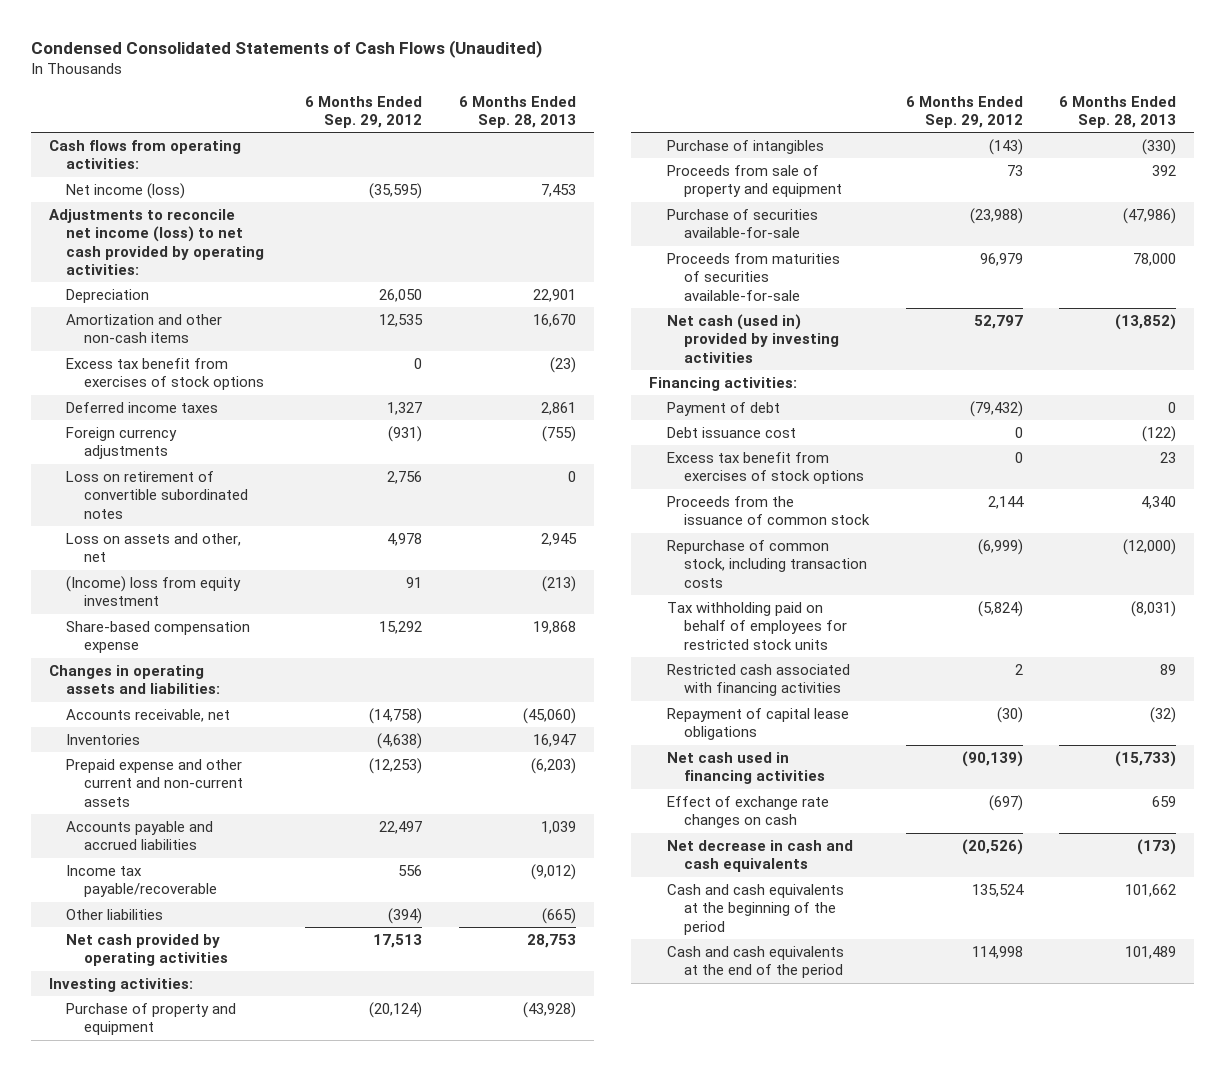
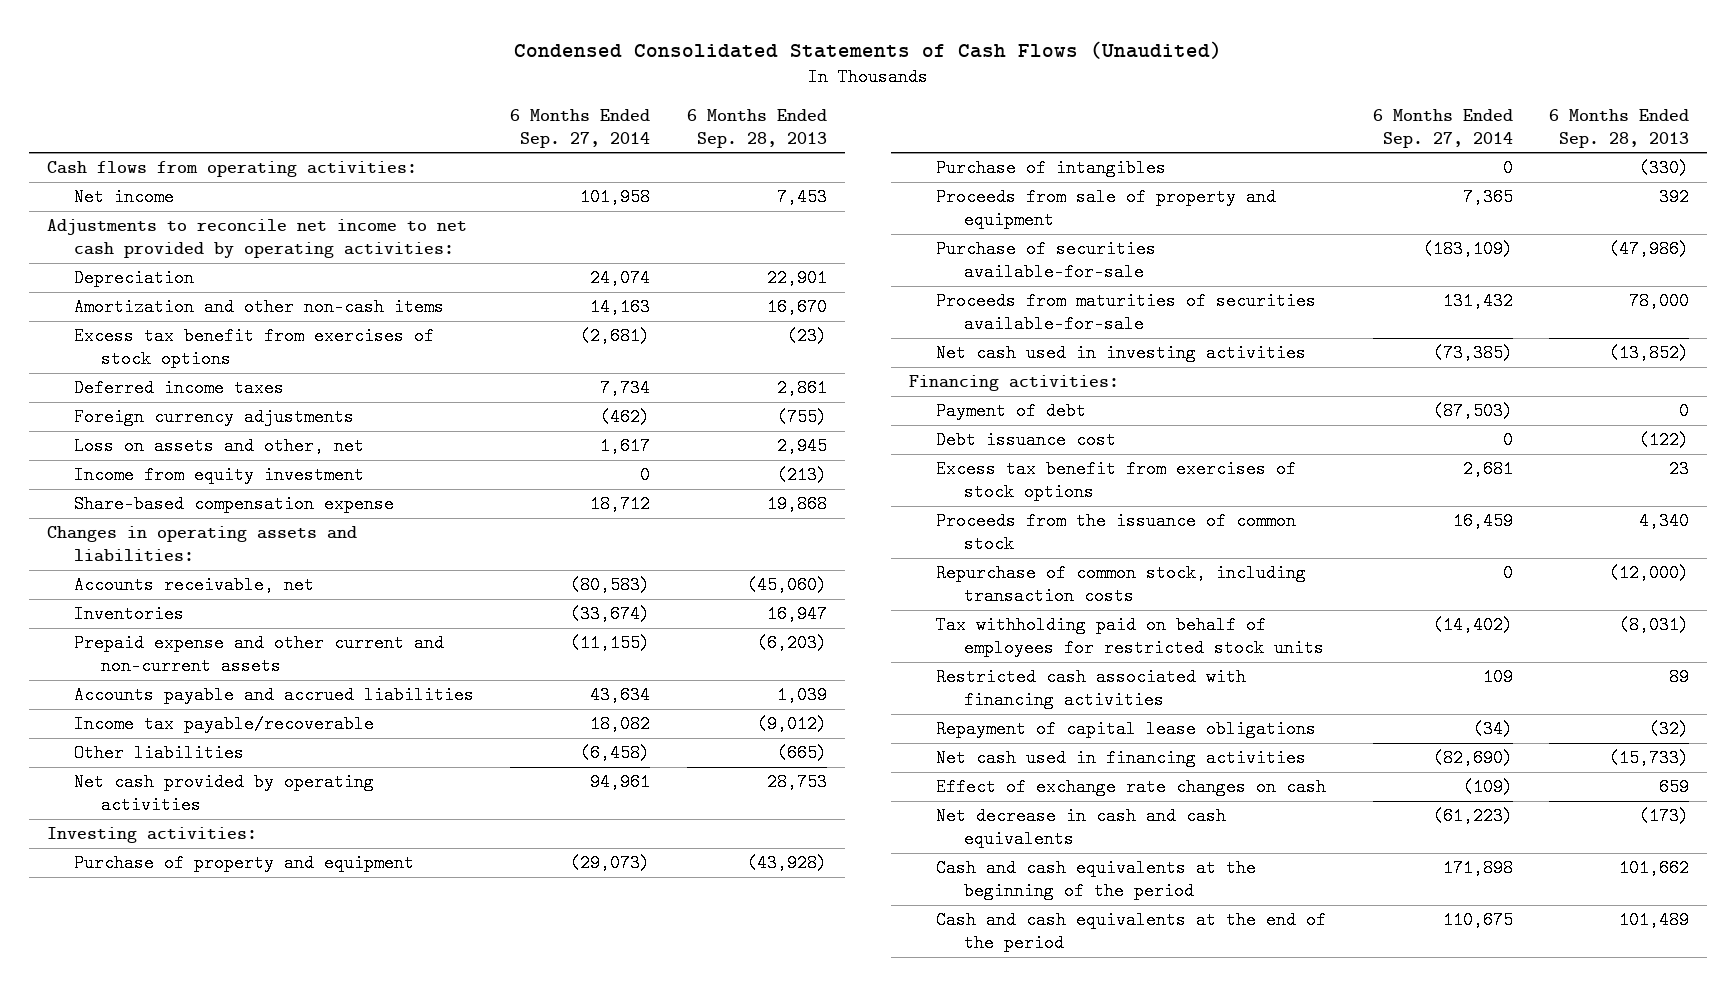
[305,95,423,128] 6 Months Ended Sep. 29, 2012 -> none
none -> [510,108,651,148] 6 Months Ended Sep. 27, 2014
[66,182,186,199] Net income (loss) -> [74,187,175,206] Net income
[48,208,265,276] Adjustments to reconcile net income (loss) to net cash provided by operating activities: -> [46,218,467,258] Adjustments to reconcile net income to net cash provided by operating activities:
[66,470,248,519] Loss on retirement of convertible subordinated notes -> none
[66,575,242,607] (Income) loss from equity investment -> [74,465,365,484] Income from equity investment
[666,313,840,363] Net cash (used in) provided by investing activities -> [936,343,1307,362] Net cash used in investing activities

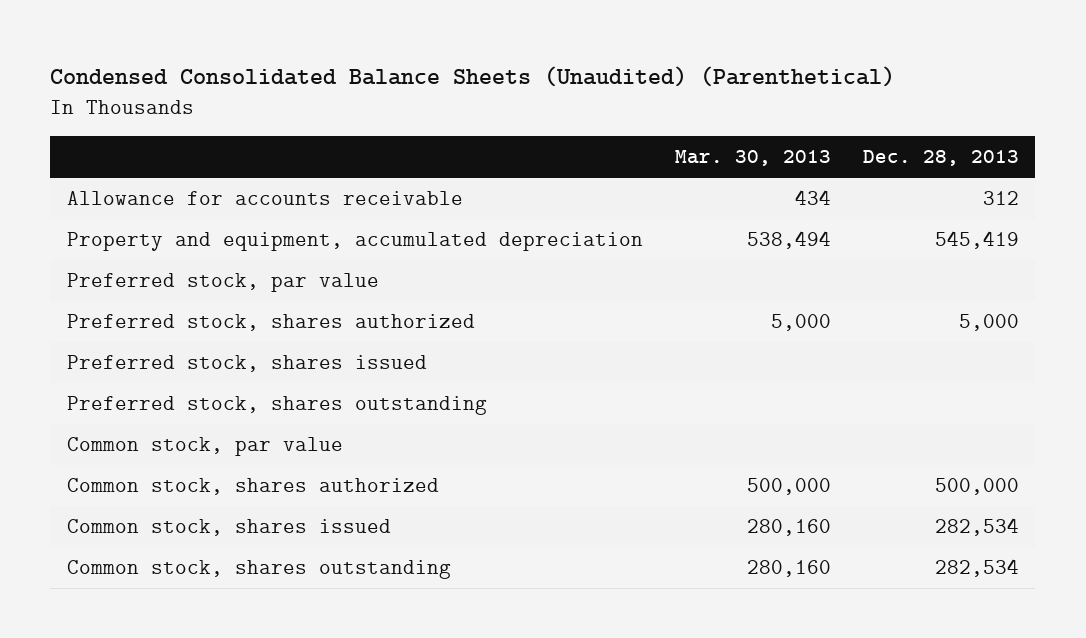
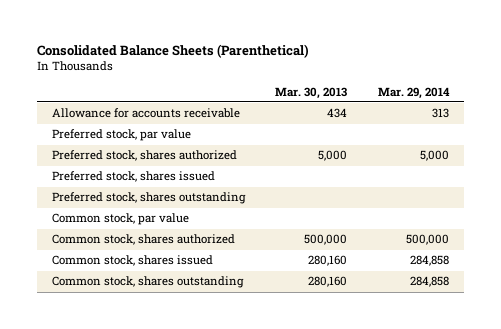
[50,66,896,88] Condensed Consolidated Balance Sheets (Unaudited) (Parenthetical) -> [37,43,310,58] Consolidated Balance Sheets (Parenthetical)
[863,150,1020,167] Dec. 28, 2013 -> none
none -> [377,86,450,99] Mar. 29, 2014
[66,232,643,252] Property and equipment, accumulated depreciation -> none

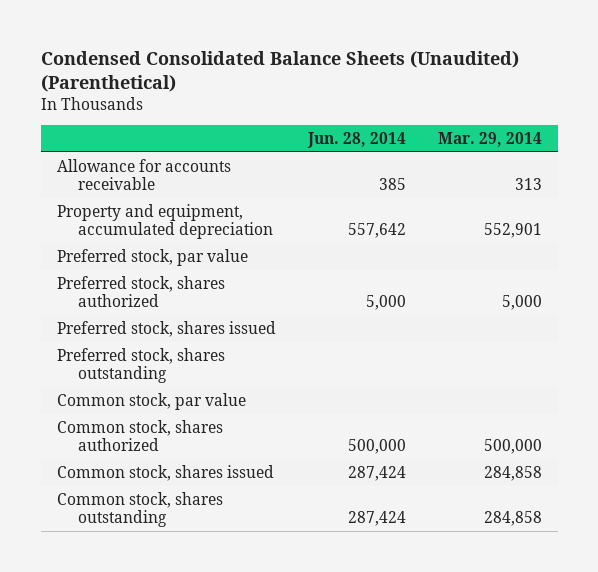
[37,43,310,58] Consolidated Balance Sheets (Parenthetical) -> [40,50,519,92] Condensed Consolidated Balance Sheets (Unaudited) (Parenthetical)
[275,86,348,99] Mar. 30, 2013 -> none
none -> [306,132,406,149] Jun. 28, 2014
none -> [56,203,273,240] Property and equipment, accumulated depreciation

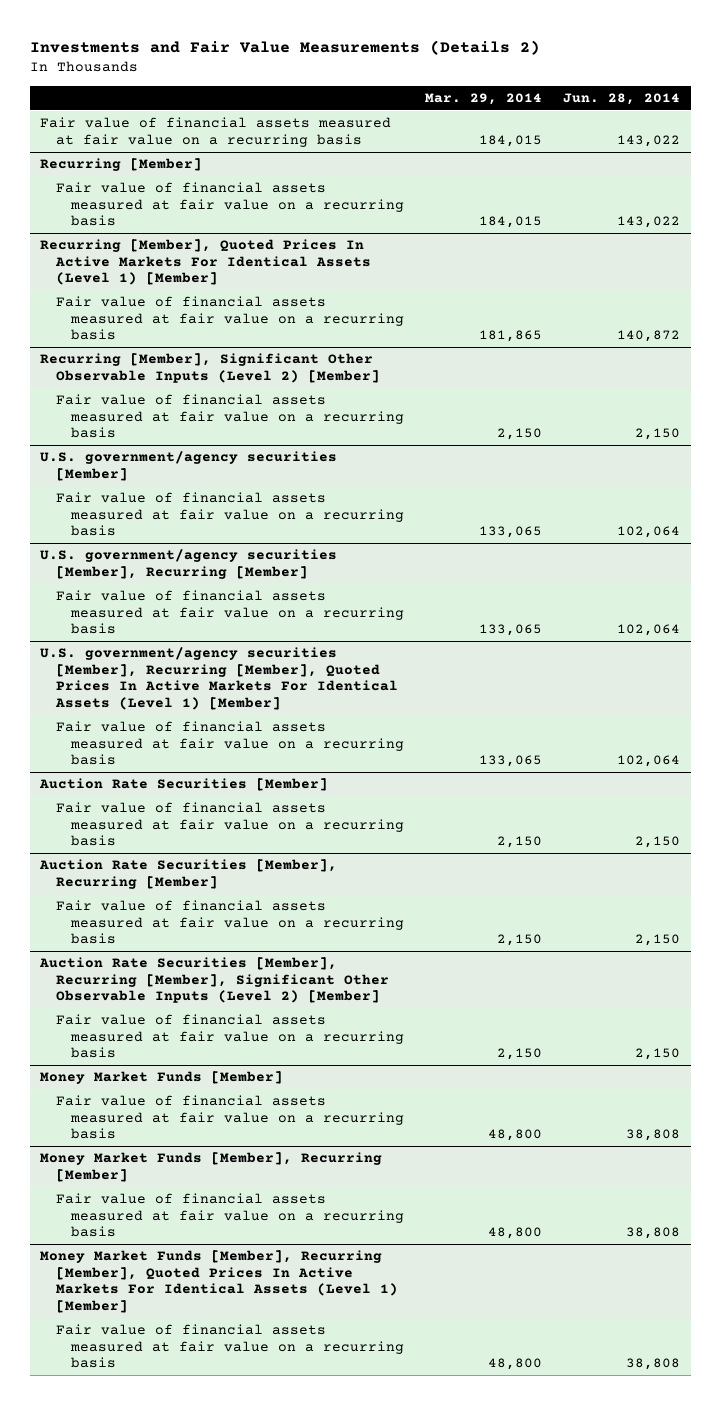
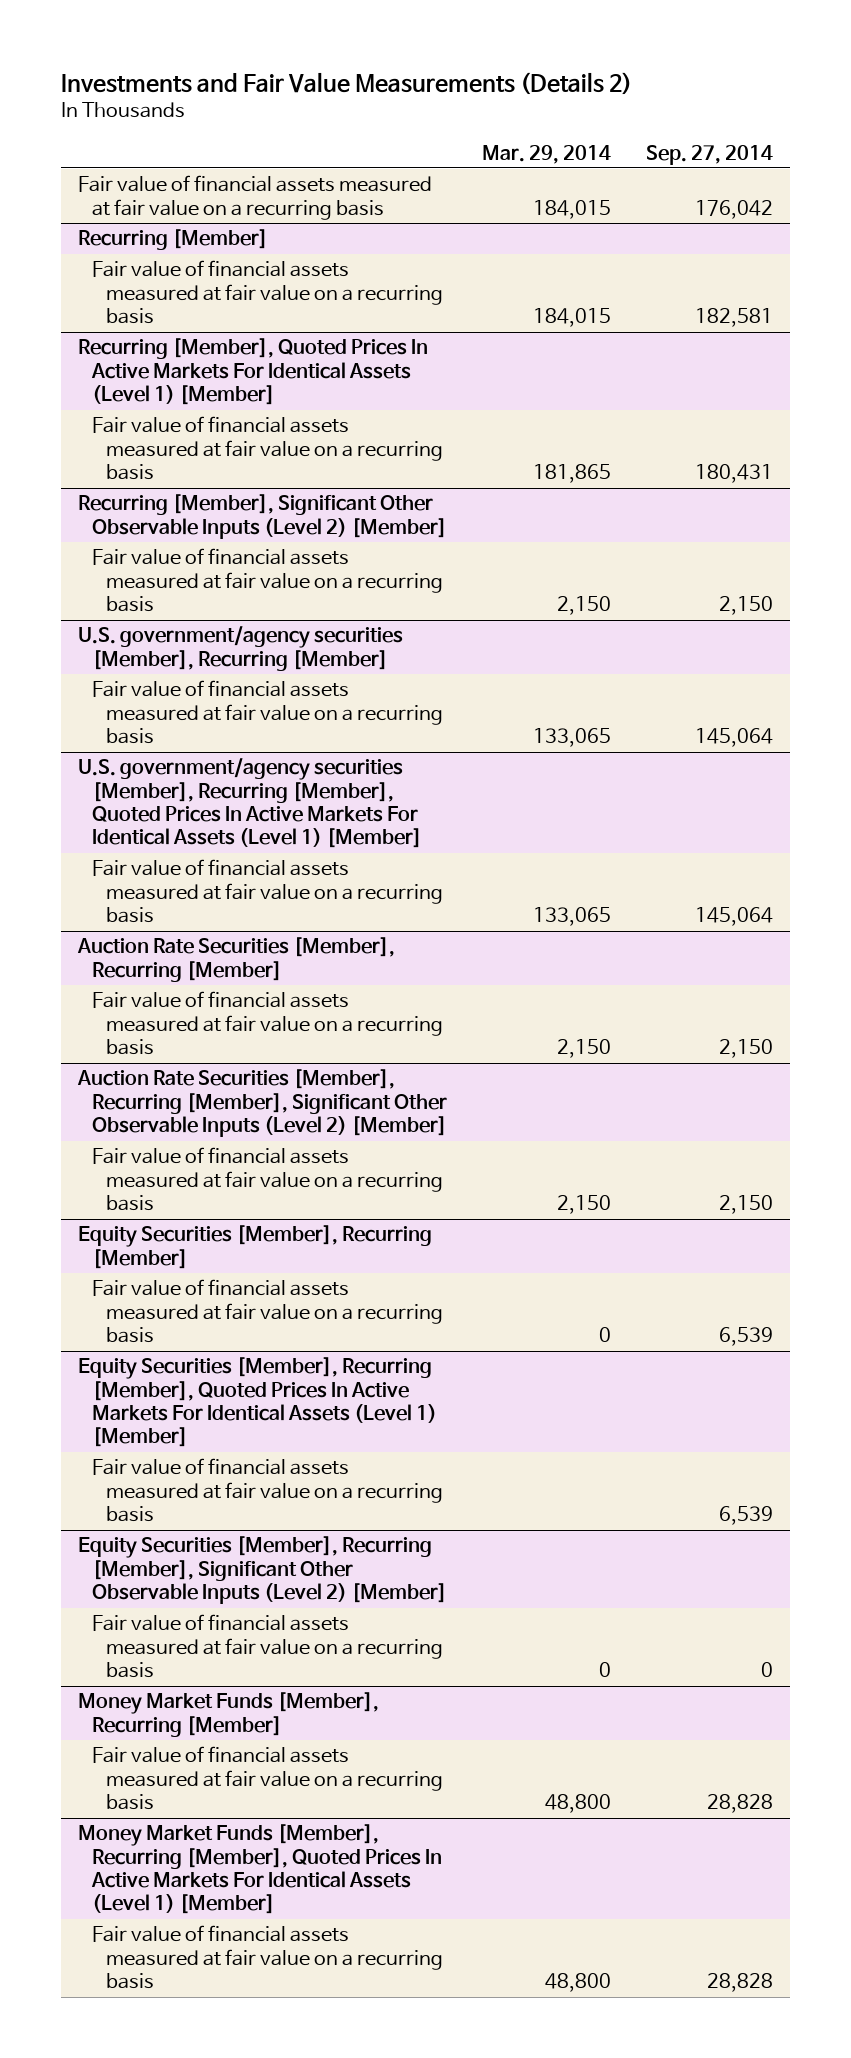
[563,92,681,105] Jun. 28, 2014 -> none
none -> [645,144,773,165] Sep. 27, 2014
[40,451,338,481] U.S. government/agency securities [Member] -> none
[55,492,404,537] Fair value of financial assets measured at fair value on a recurring basis -> none
[39,778,329,792] Auction Rate Securities [Member] -> none
[55,802,404,847] Fair value of financial assets measured at fair value on a recurring basis -> none
[40,1071,284,1085] Money Market Funds [Member] -> none
none -> [77,1225,432,1269] Equity Securities [Member], Recurring [Member]
[488,1129,543,1142] 48,800 -> [599,1327,612,1343] 0
none -> [77,1357,438,1448] Equity Securities [Member], Recurring [Member], Quoted Prices In Active Markets For Identical Assets (Level 1) [Member]
none -> [92,1458,444,1523] Fair value of financial assets measured at fair value on a recurring basis
none -> [77,1536,448,1605] Equity Securities [Member], Recurring [Member], Significant Other Observable Inputs (Level 2) [Member]
none -> [92,1614,444,1679] Fair value of financial assets measured at fair value on a recurring basis

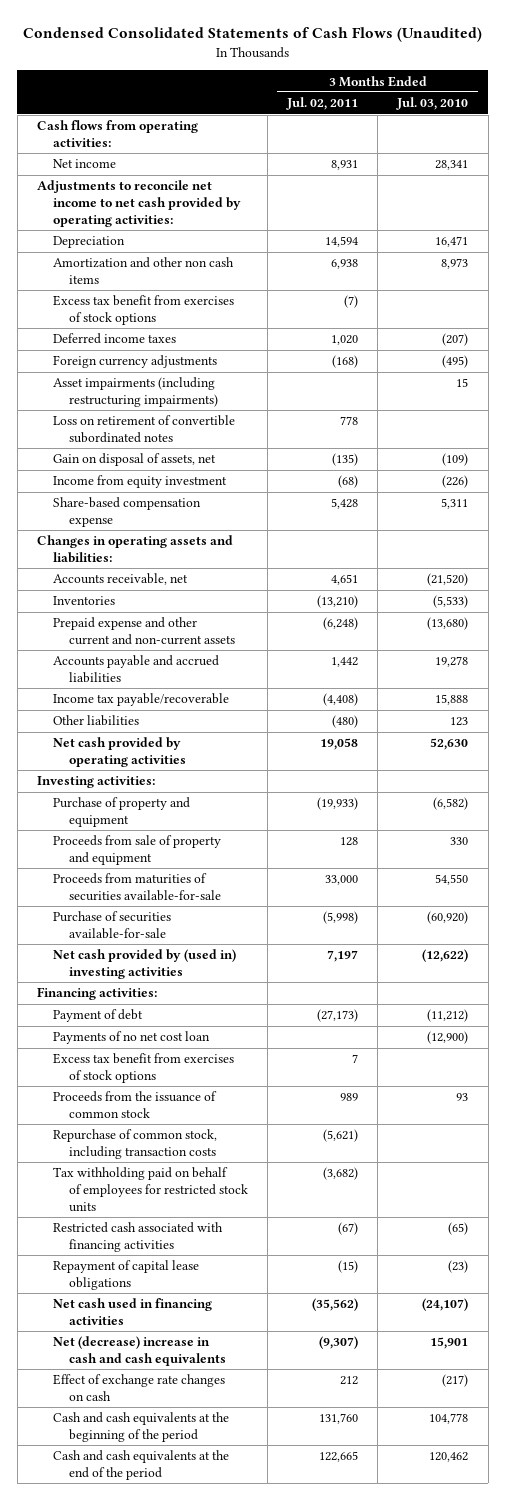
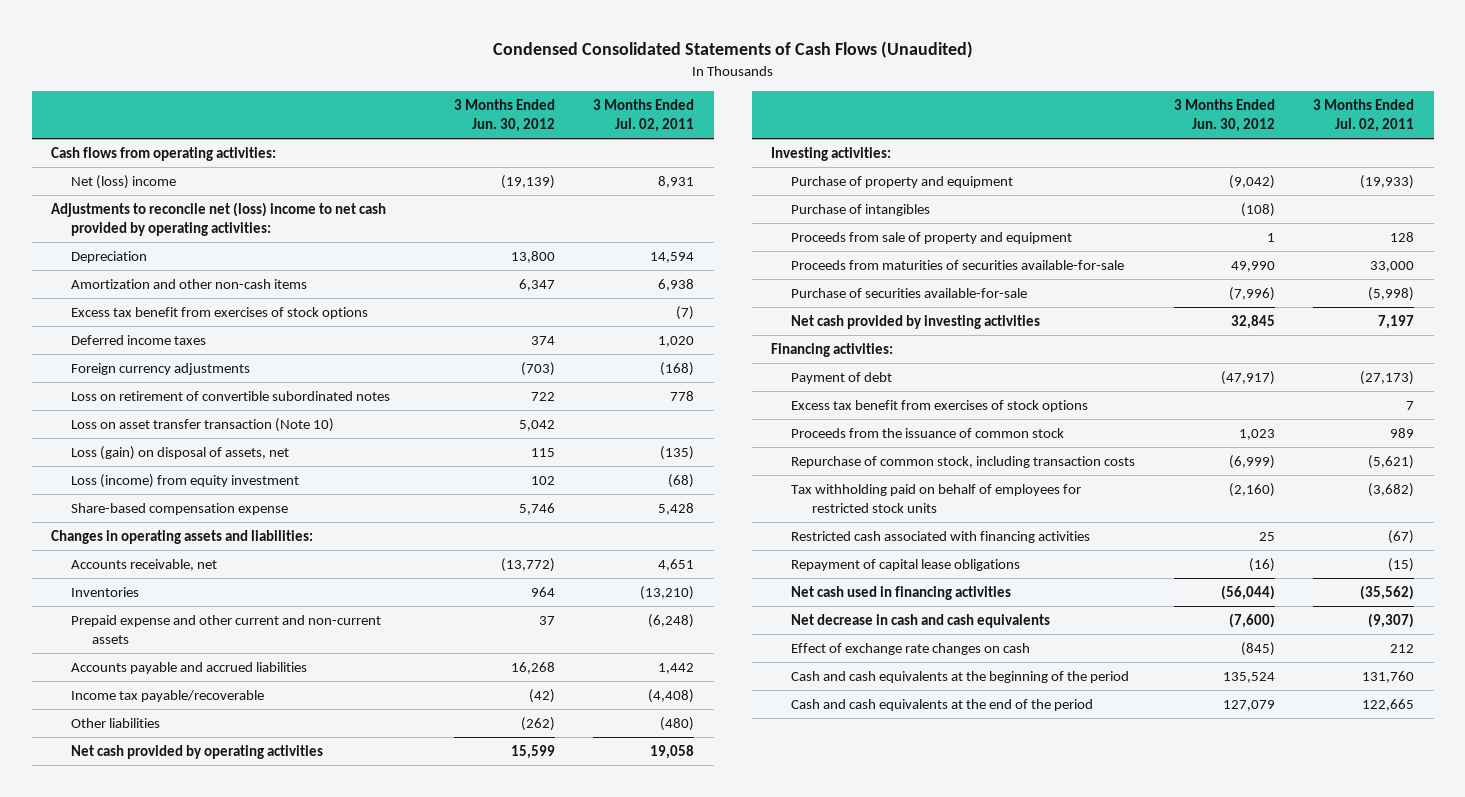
[396,97,469,111] Jul. 03, 2010 -> none
none -> [453,98,555,133] 3 Months Ended Jun. 30, 2012
[52,159,116,169] Net income -> [71,174,177,189] Net (loss) income
[36,180,241,227] Adjustments to reconcile net income to net cash provided by operating activities: -> [50,201,386,237] Adjustments to reconcile net (loss) income to net cash provided by operating activities:
[52,257,234,284] Amortization and other non cash items -> [71,278,308,289] Amortization and other non-cash items
[52,377,218,407] Asset impairments (including restructuring impairments) -> none
none -> [71,417,335,432] Loss on asset transfer transaction (Note 10)
[52,453,216,467] Gain on disposal of assets, net -> [71,445,290,460] Loss (gain) on disposal of assets, net
[52,475,227,489] Income from equity investment -> [71,473,300,488] Loss (income) from equity investment
none -> [791,203,931,216] Purchase of intangibles
[52,949,236,979] Net cash provided by (used in) investing activities -> [791,314,1041,329] Net cash provided by investing activities
[52,1031,210,1045] Payments of no net cost loan -> none
[52,1336,226,1366] Net (decrease) increase in cash and cash equivalents -> [791,613,1051,628] Net decrease in cash and cash equivalents

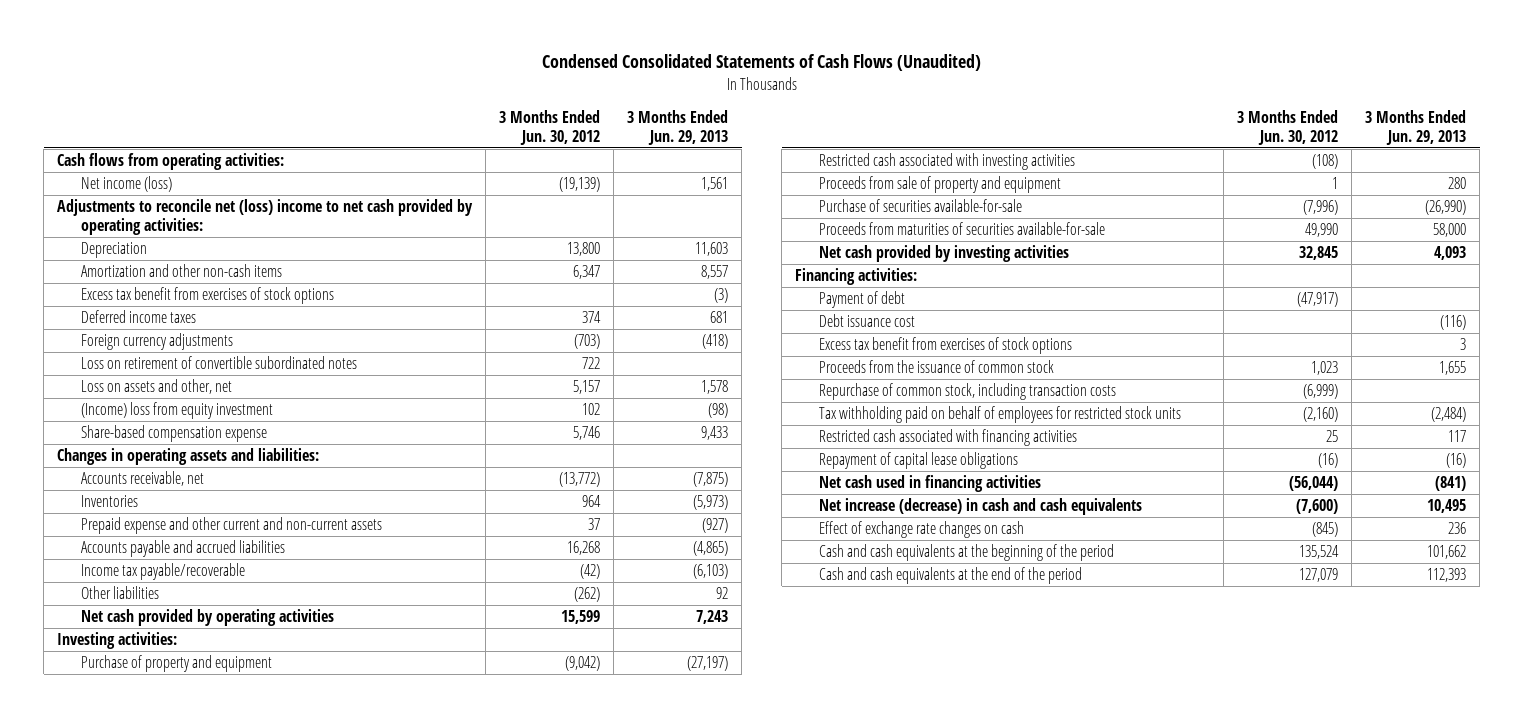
[593,98,695,133] 3 Months Ended Jul. 02, 2011 -> none
none -> [627,109,729,145] 3 Months Ended Jun. 29, 2013
[71,174,177,189] Net (loss) income -> [81,176,173,193] Net income (loss)
[71,417,335,432] Loss on asset transfer transaction (Note 10) -> none
[71,445,290,460] Loss (gain) on disposal of assets, net -> none
none -> [81,379,233,395] Loss on assets and other, net
[71,473,300,488] Loss (income) from equity investment -> [81,402,274,420] (Income) loss from equity investment
[791,203,931,216] Purchase of intangibles -> none
none -> [819,153,1076,171] Restricted cash associated with investing activities
[791,259,1125,270] Proceeds from maturities of securities available-for-sale -> [819,222,1106,236] Proceeds from maturities of securities available-for-sale
none -> [819,314,916,328] Debt issuance cost
[791,613,1051,628] Net decrease in cash and cash equivalents -> [819,498,1143,516] Net increase (decrease) in cash and cash equivalents

